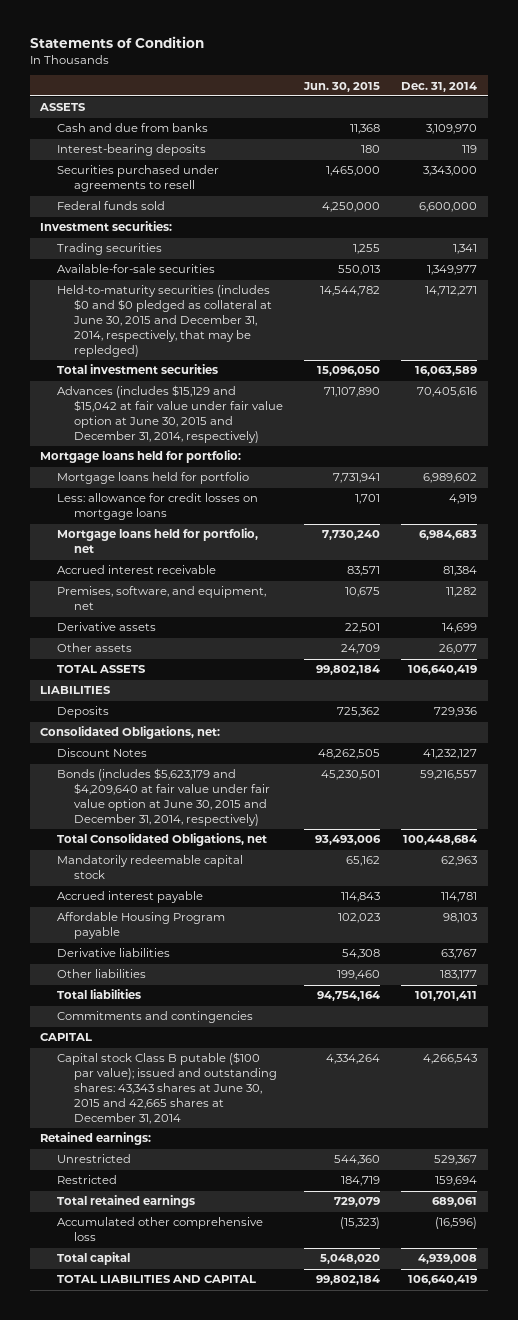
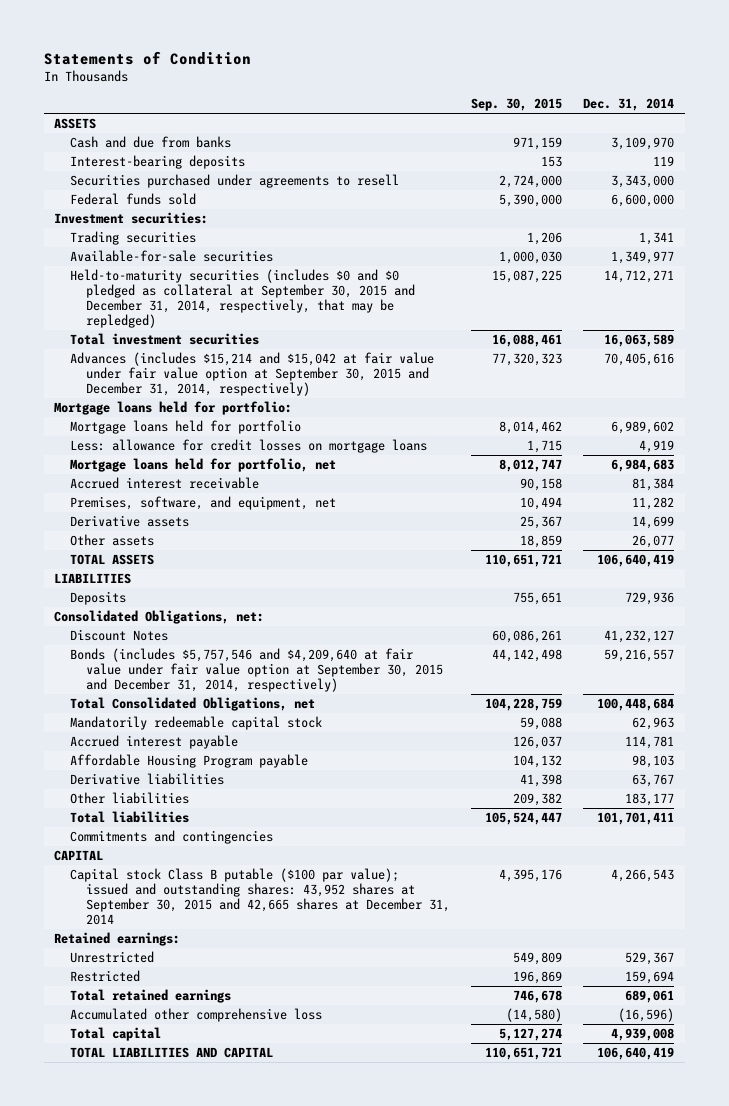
[303,81,381,92] Jun. 30, 2015 -> none
none -> [470,98,562,112] Sep. 30, 2015
[57,285,272,358] Held-to-maturity securities (includes $0 and $0 pledged as collateral at June 30, 2015 and December 31, 2014, respectively, that may be repledged) -> [69,269,415,328] Held-to-maturity securities (includes $0 and $0 pledged as collateral at September 30, 2015 and December 31, 2014, respectively, that may be repledged)
[57,385,283,444] Advances (includes $15,129 and $15,042 at fair value under fair value option at June 30, 2015 and December 31, 2014, respectively) -> [69,352,434,397] Advances (includes $15,214 and $15,042 at fair value under fair value option at September 30, 2015 and December 31, 2014, respectively)
[57,768,270,827] Bonds (includes $5,623,179 and $4,209,640 at fair value under fair value option at June 30, 2015 and December 31, 2014, respectively) -> [69,648,443,693] Bonds (includes $5,757,546 and $4,209,640 at fair value under fair value option at September 30, 2015 and December 31, 2014, respectively)
[57,1052,277,1125] Capital stock Class B putable ($100 par value); issued and outstanding shares: 43,343 shares at June 30, 2015 and 42,665 shares at December 31, 2014 -> [69,868,450,925] Capital stock Class B putable ($100 par value); issued and outstanding shares: 43,952 shares at September 30, 2015 and 42,665 shares at December 31, 2014

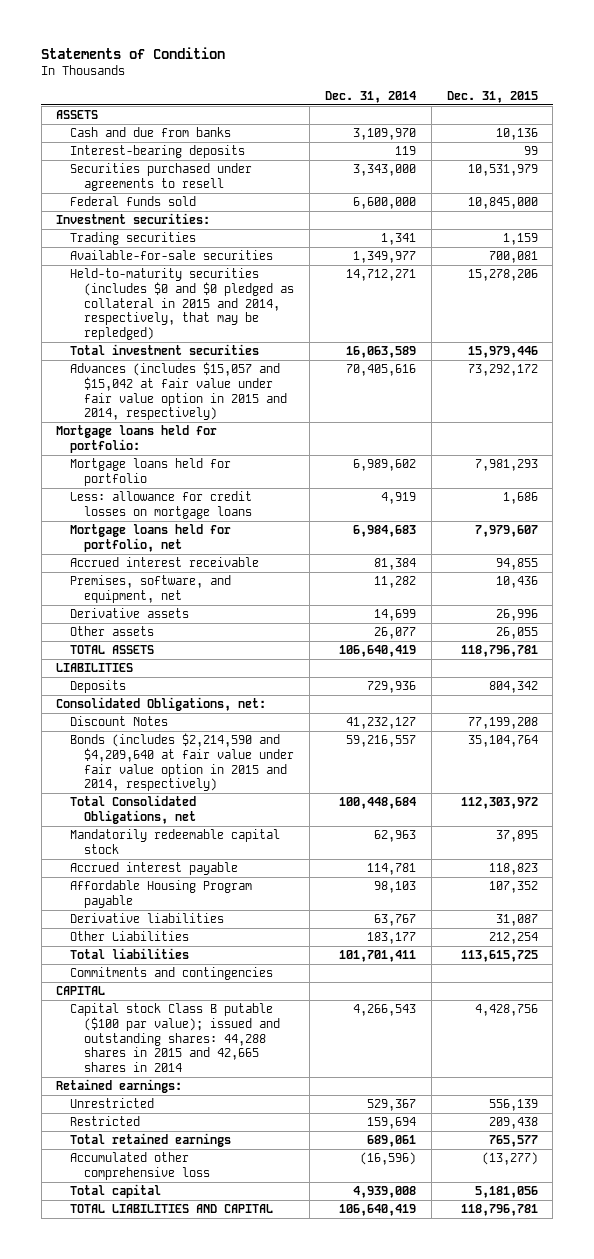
[470,98,562,112] Sep. 30, 2015 -> none
none -> [446,91,538,104] Dec. 31, 2015
[69,269,415,328] Held-to-maturity securities (includes $0 and $0 pledged as collateral at September 30, 2015 and December 31, 2014, respectively, that may be repledged) -> [70,268,294,341] Held-to-maturity securities (includes $0 and $0 pledged as collateral in 2015 and 2014, respectively, that may be repledged)
[69,352,434,397] Advances (includes $15,214 and $15,042 at fair value under fair value option at September 30, 2015 and December 31, 2014, respectively) -> [70,362,287,421] Advances (includes $15,057 and $15,042 at fair value under fair value option in 2015 and 2014, respectively)
[69,648,443,693] Bonds (includes $5,757,546 and $4,209,640 at fair value under fair value option at September 30, 2015 and December 31, 2014, respectively) -> [70,733,294,792] Bonds (includes $2,214,590 and $4,209,640 at fair value under fair value option in 2015 and 2014, respectively)
[69,792,189,805] Other liabilities -> [70,931,190,942] Other Liabilities
[69,868,450,925] Capital stock Class B putable ($100 par value); issued and outstanding shares: 43,952 shares at September 30, 2015 and 42,665 shares at December 31, 2014 -> [70,1003,280,1073] Capital stock Class B putable ($100 par value); issued and outstanding shares: 44,288 shares in 2015 and 42,665 shares in 2014

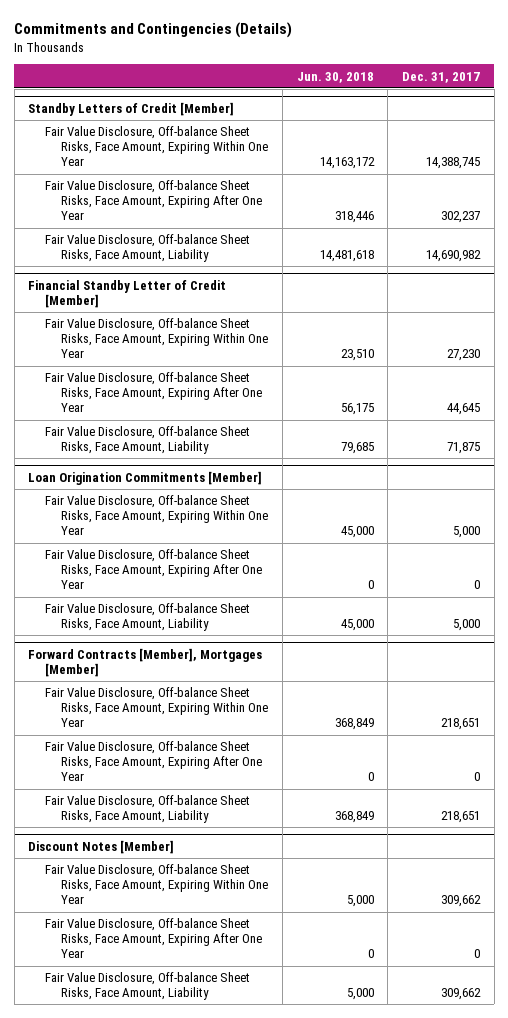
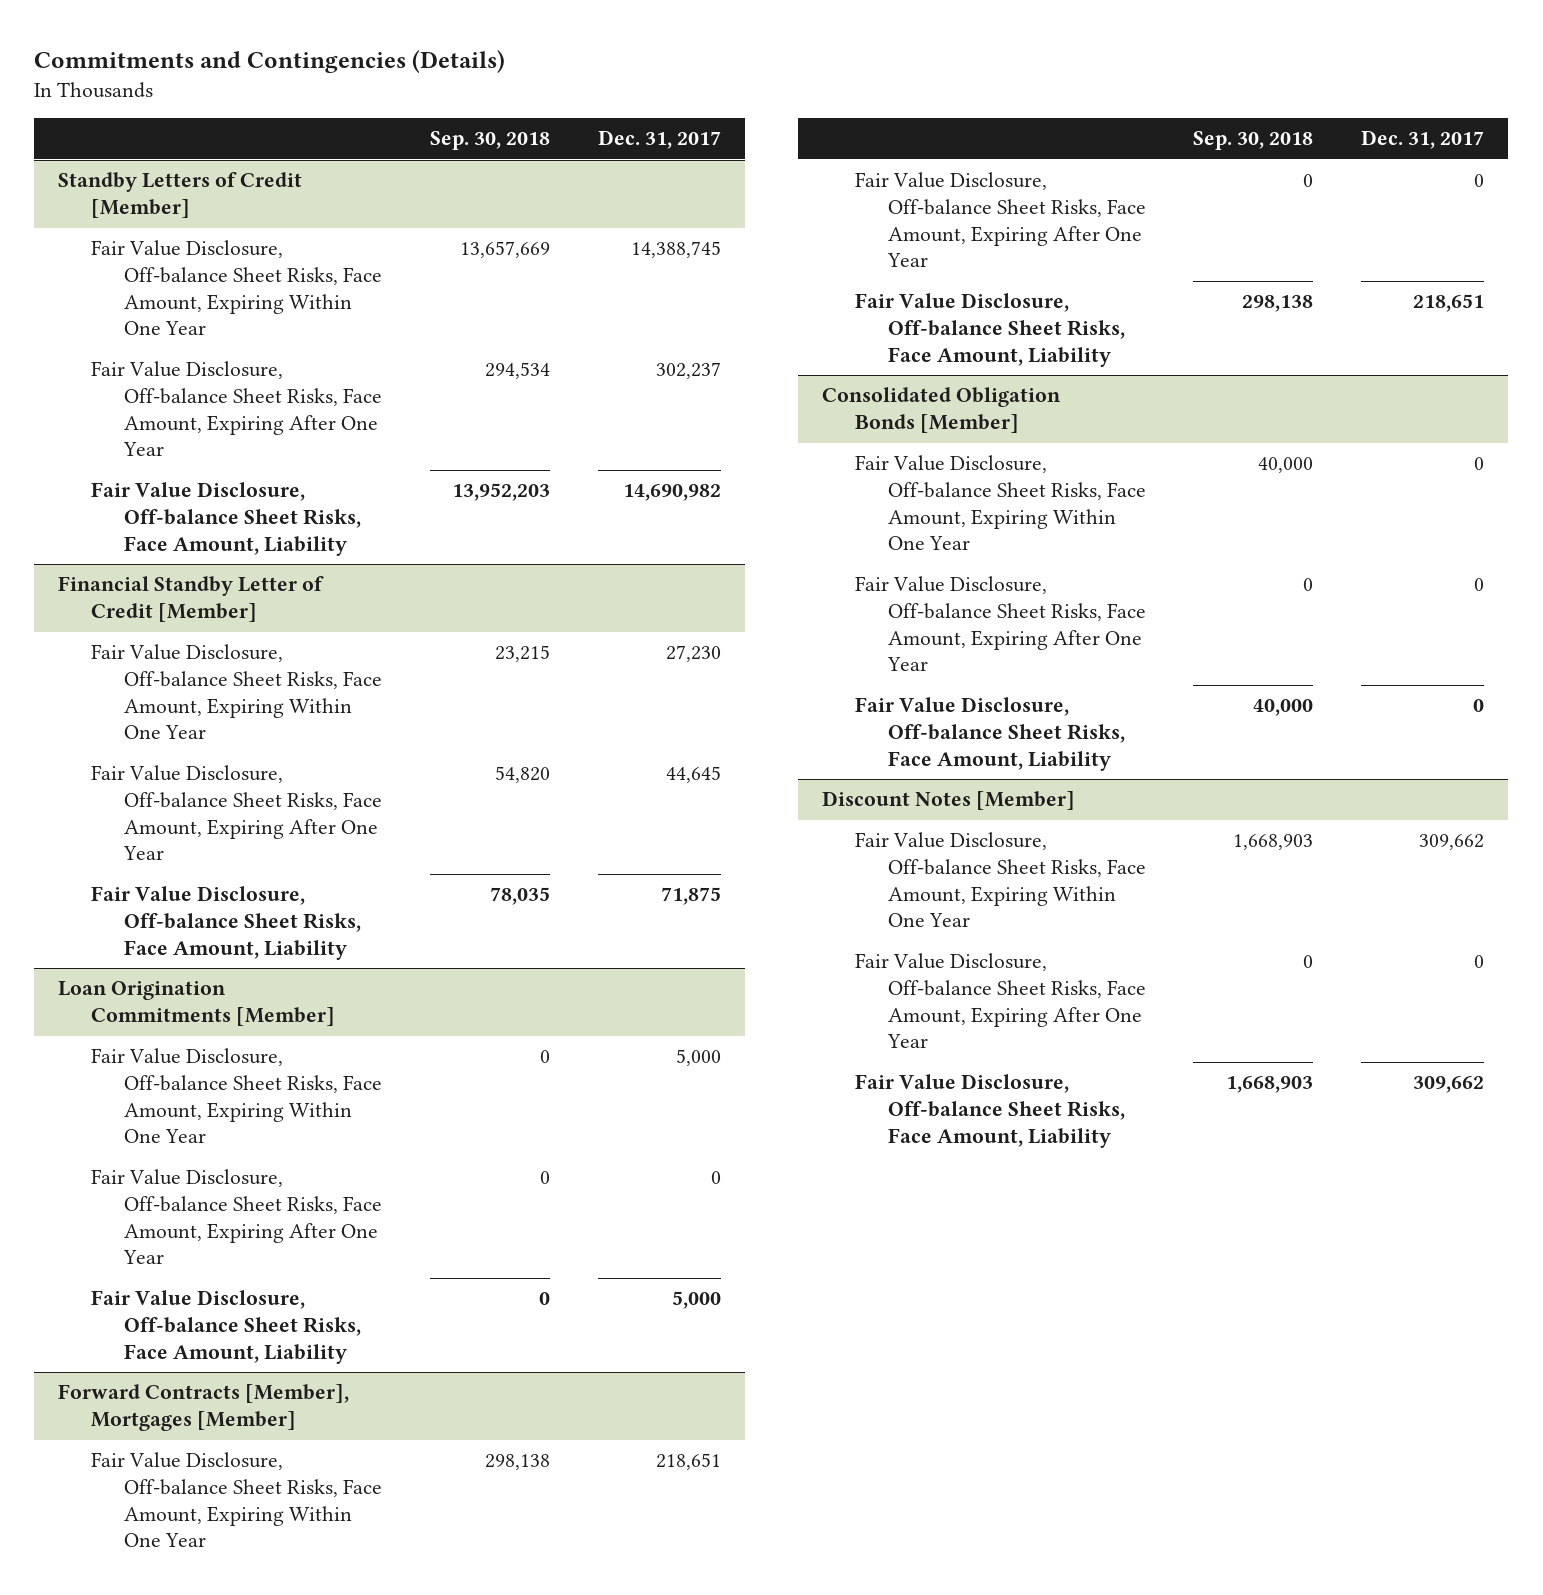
[296,71,374,83] Jun. 30, 2018 -> none
none -> [429,131,550,151] Sep. 30, 2018
none -> [822,387,1062,434] Consolidated Obligation Bonds [Member]
none -> [854,455,1146,551] Fair Value Disclosure, Off-balance Sheet Risks, Face Amount, Expiring Within One Year
none -> [854,576,1146,672] Fair Value Disclosure, Off-balance Sheet Risks, Face Amount, Expiring After One Year
none -> [854,697,1125,771] Fair Value Disclosure, Off-balance Sheet Risks, Face Amount, Liability

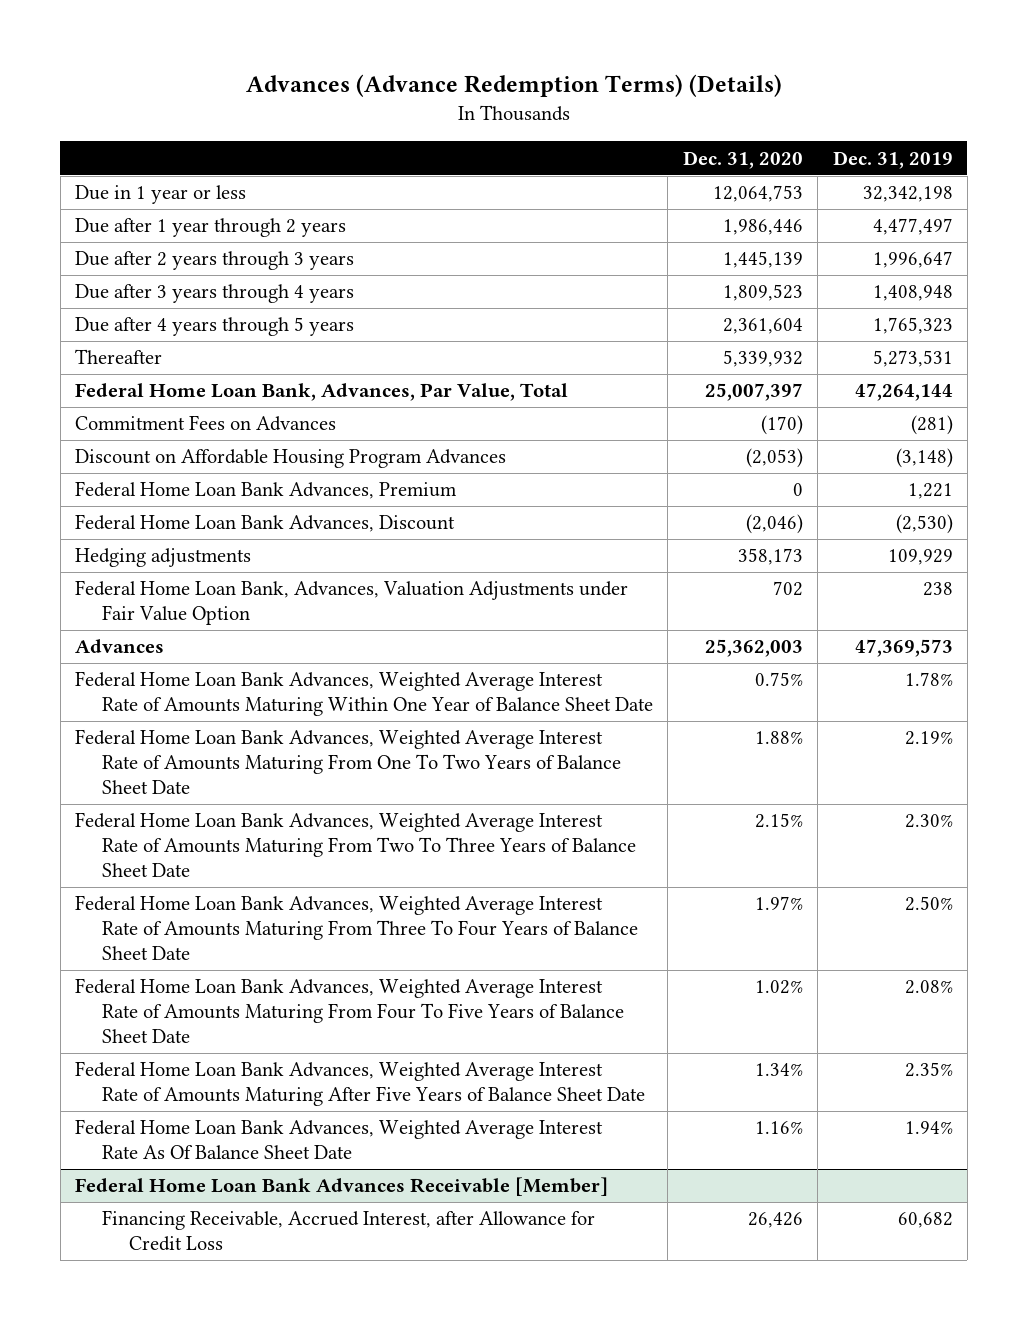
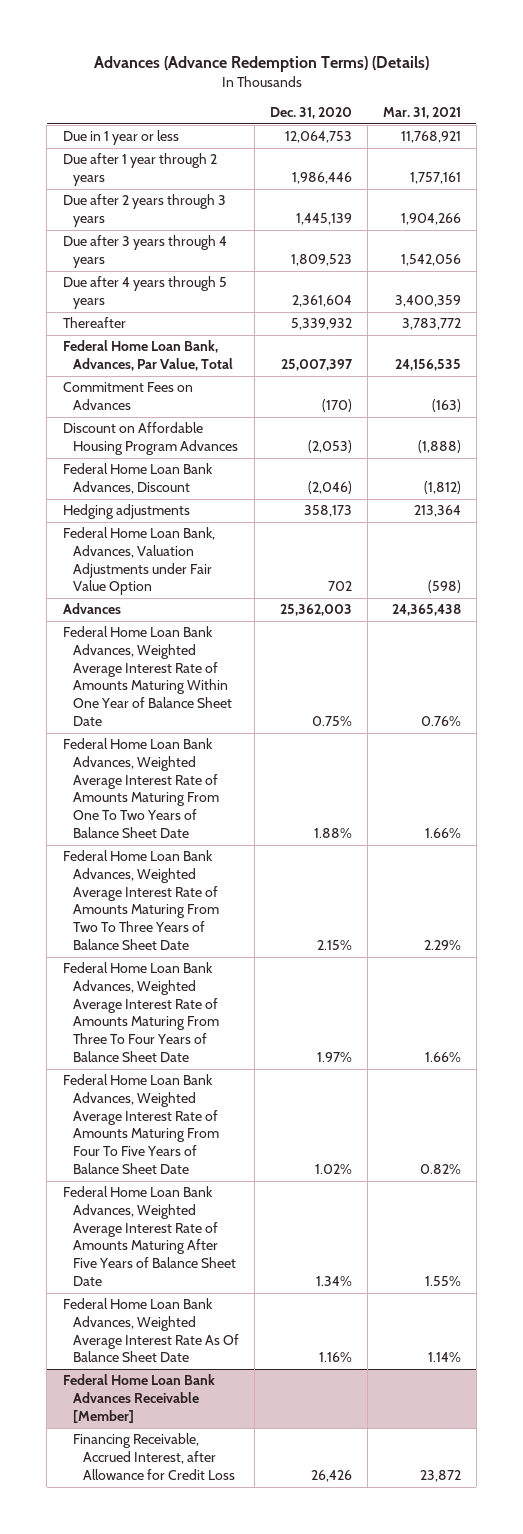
[832,150,953,169] Dec. 31, 2019 -> none
none -> [382,107,461,120] Mar. 31, 2021
[75,481,458,500] Federal Home Loan Bank Advances, Premium -> none

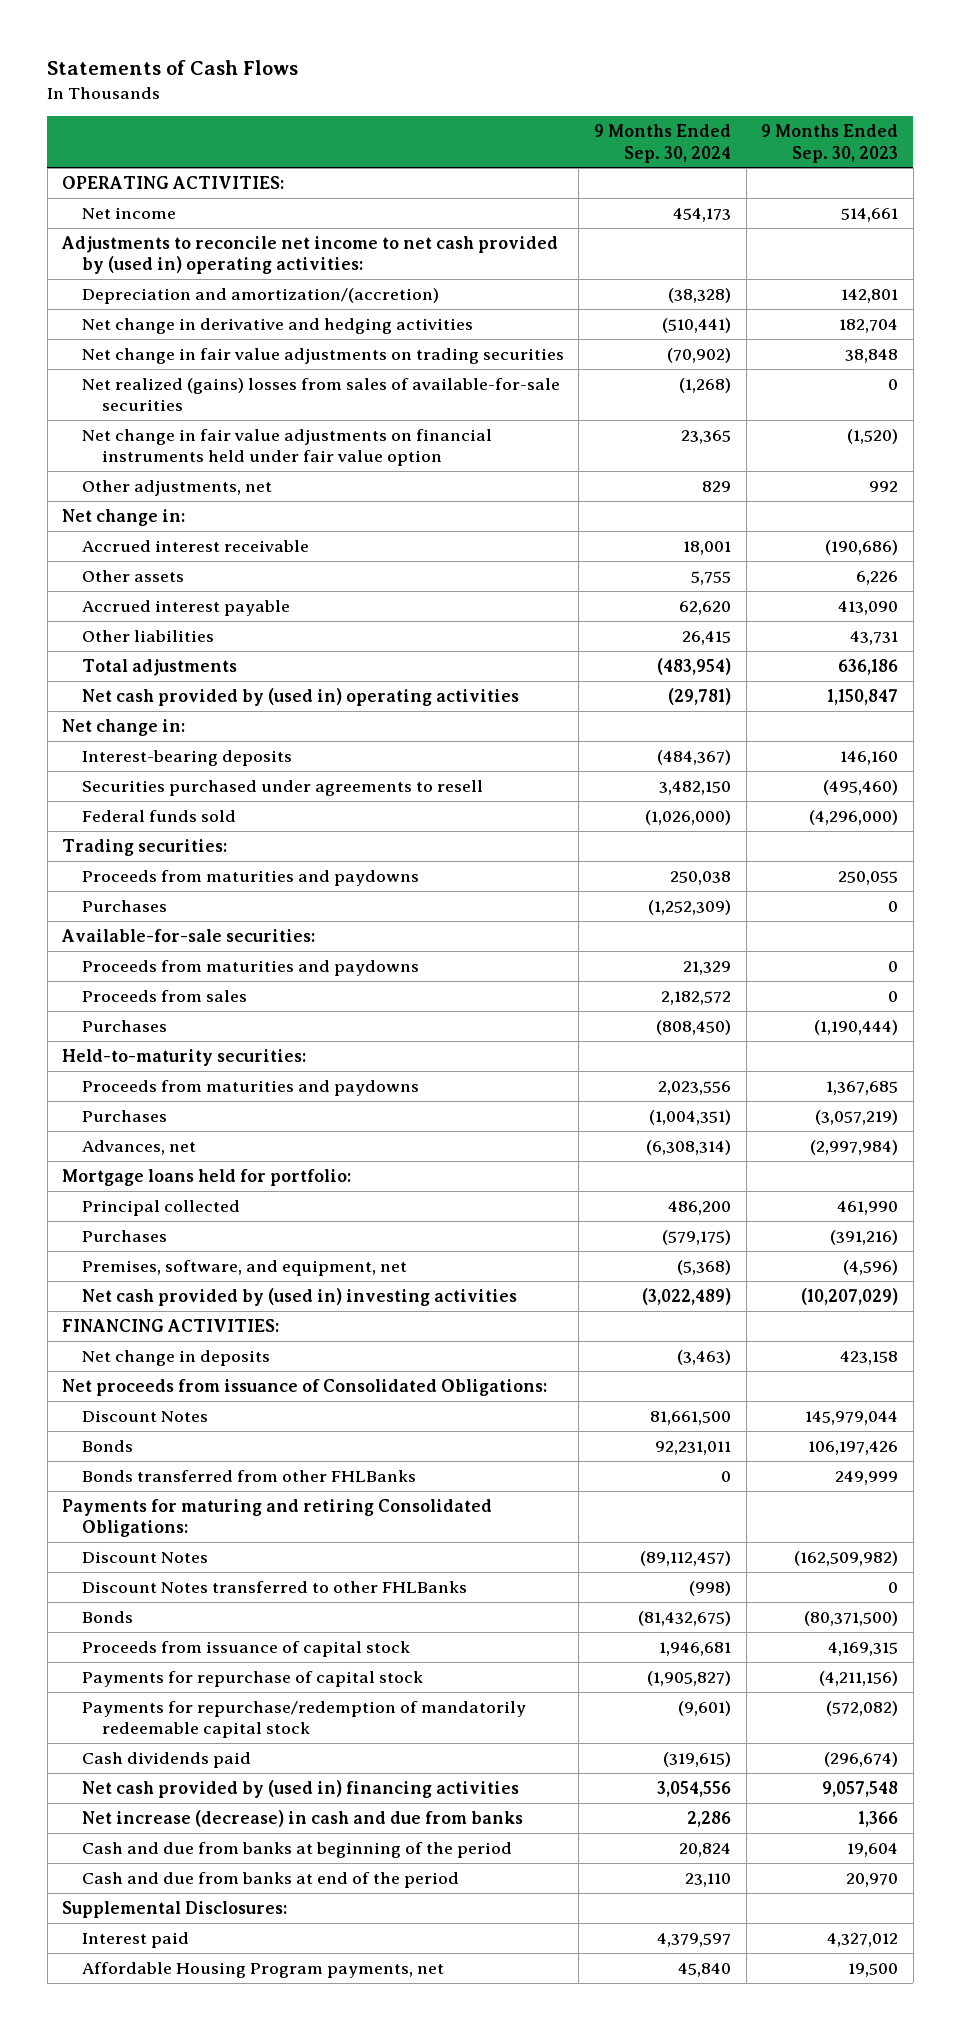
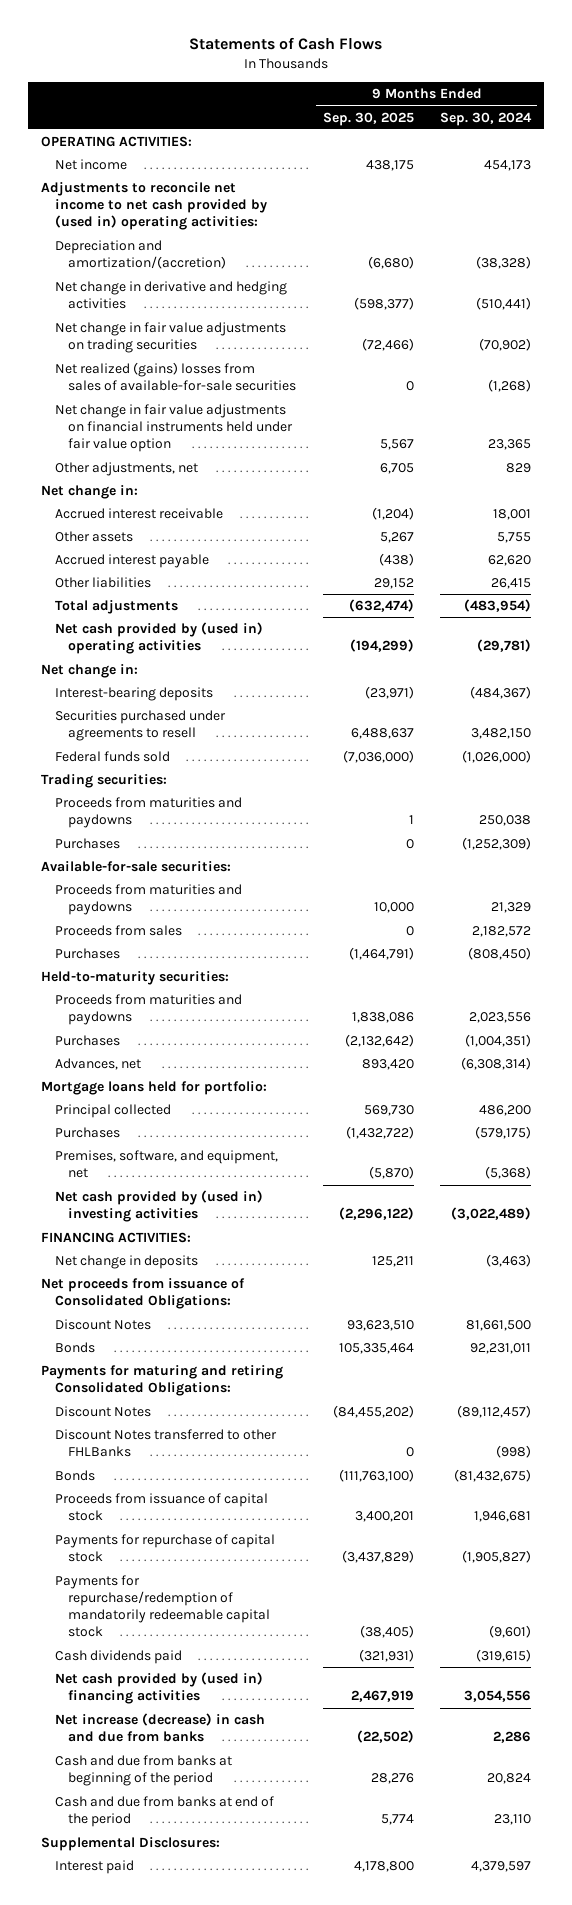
[761,124,899,163] 9 Months Ended Sep. 30, 2023 -> none
none -> [322,111,414,126] Sep. 30, 2025
[81,1469,416,1482] Bonds transferred from other FHLBanks -> none
[81,1961,444,1978] Affordable Housing Program payments, net -> none

